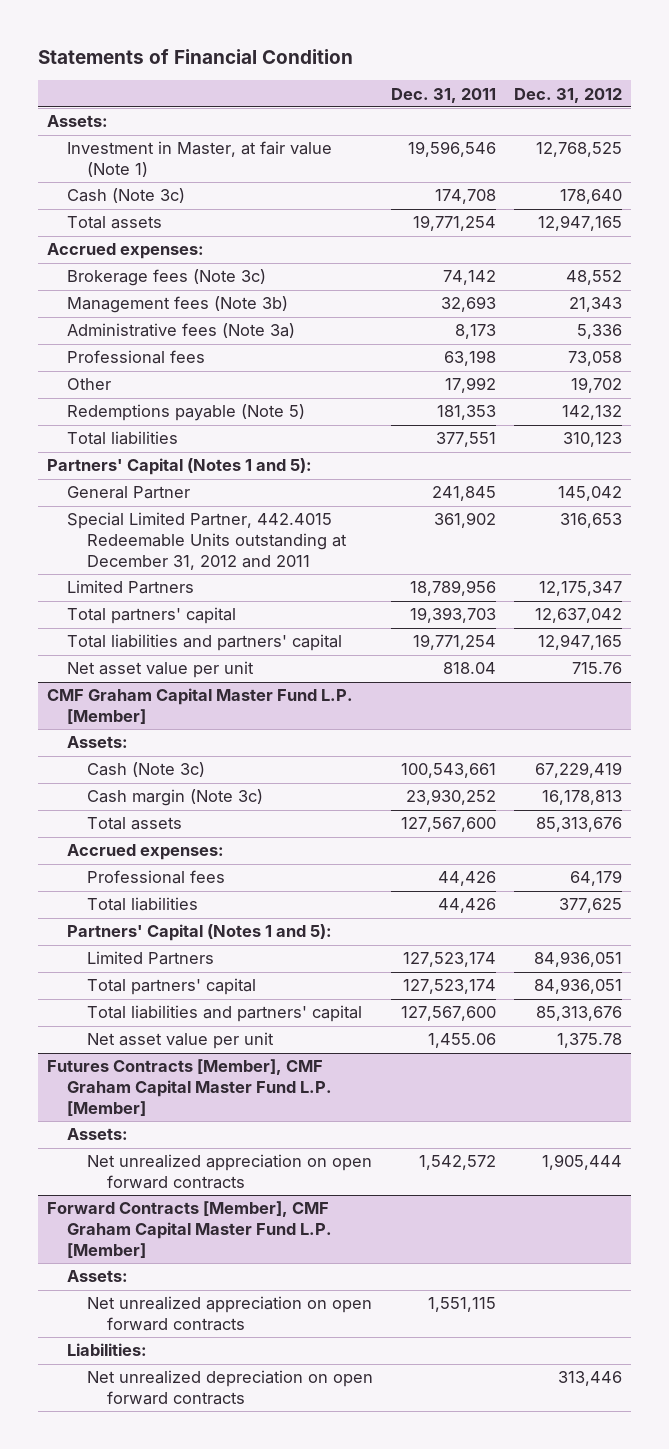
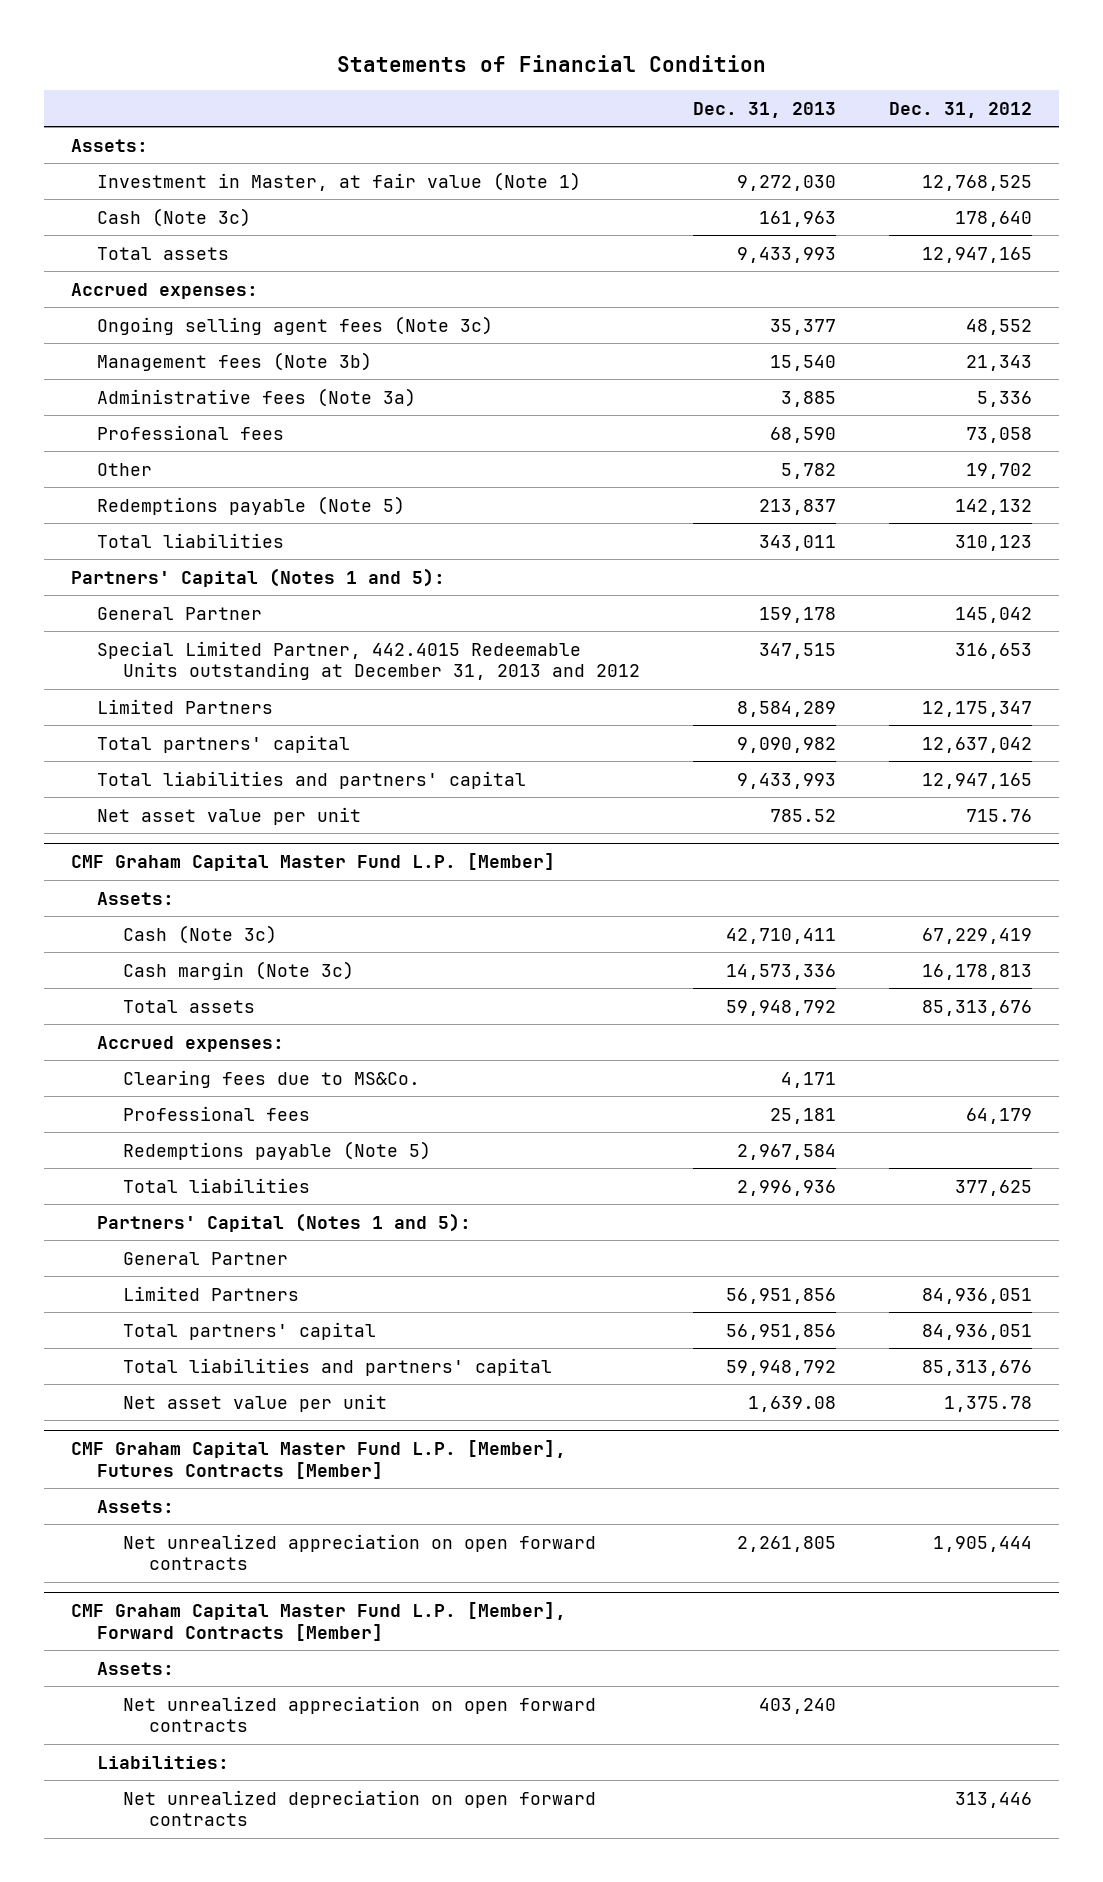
[391,87,497,103] Dec. 31, 2011 -> none
none -> [693,101,837,118] Dec. 31, 2013
[67,269,267,287] Brokerage fees (Note 3c) -> [96,315,493,335] Ongoing selling agent fees (Note 3c)
[67,512,348,570] Special Limited Partner, 442.4015 Redeemable Units outstanding at December 31, 2012 and 2011 -> [96,640,640,681] Special Limited Partner, 442.4015 Redeemable Units outstanding at December 31, 2013 and 2012
none -> [122,1069,420,1088] Clearing fees due to MS&Co.
none -> [122,1140,431,1160] Redemptions payable (Note 5)
none -> [122,1251,288,1265] General Partner
[47,1059,333,1116] Futures Contracts [Member], CMF Graham Capital Master Fund L.P. [Member] -> [70,1440,566,1479] CMF Graham Capital Master Fund L.P. [Member], Futures Contracts [Member]
[47,1201,333,1258] Forward Contracts [Member], CMF Graham Capital Master Fund L.P. [Member] -> [70,1602,566,1641] CMF Graham Capital Master Fund L.P. [Member], Forward Contracts [Member]

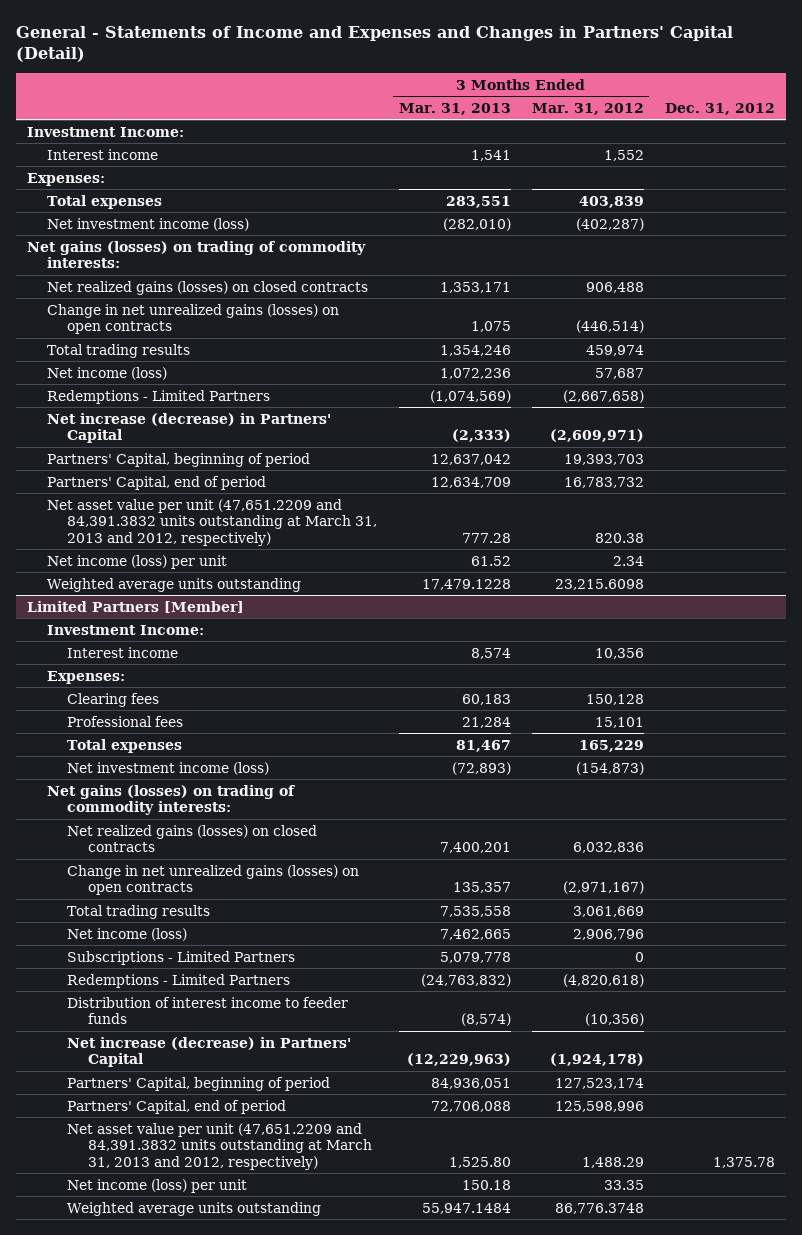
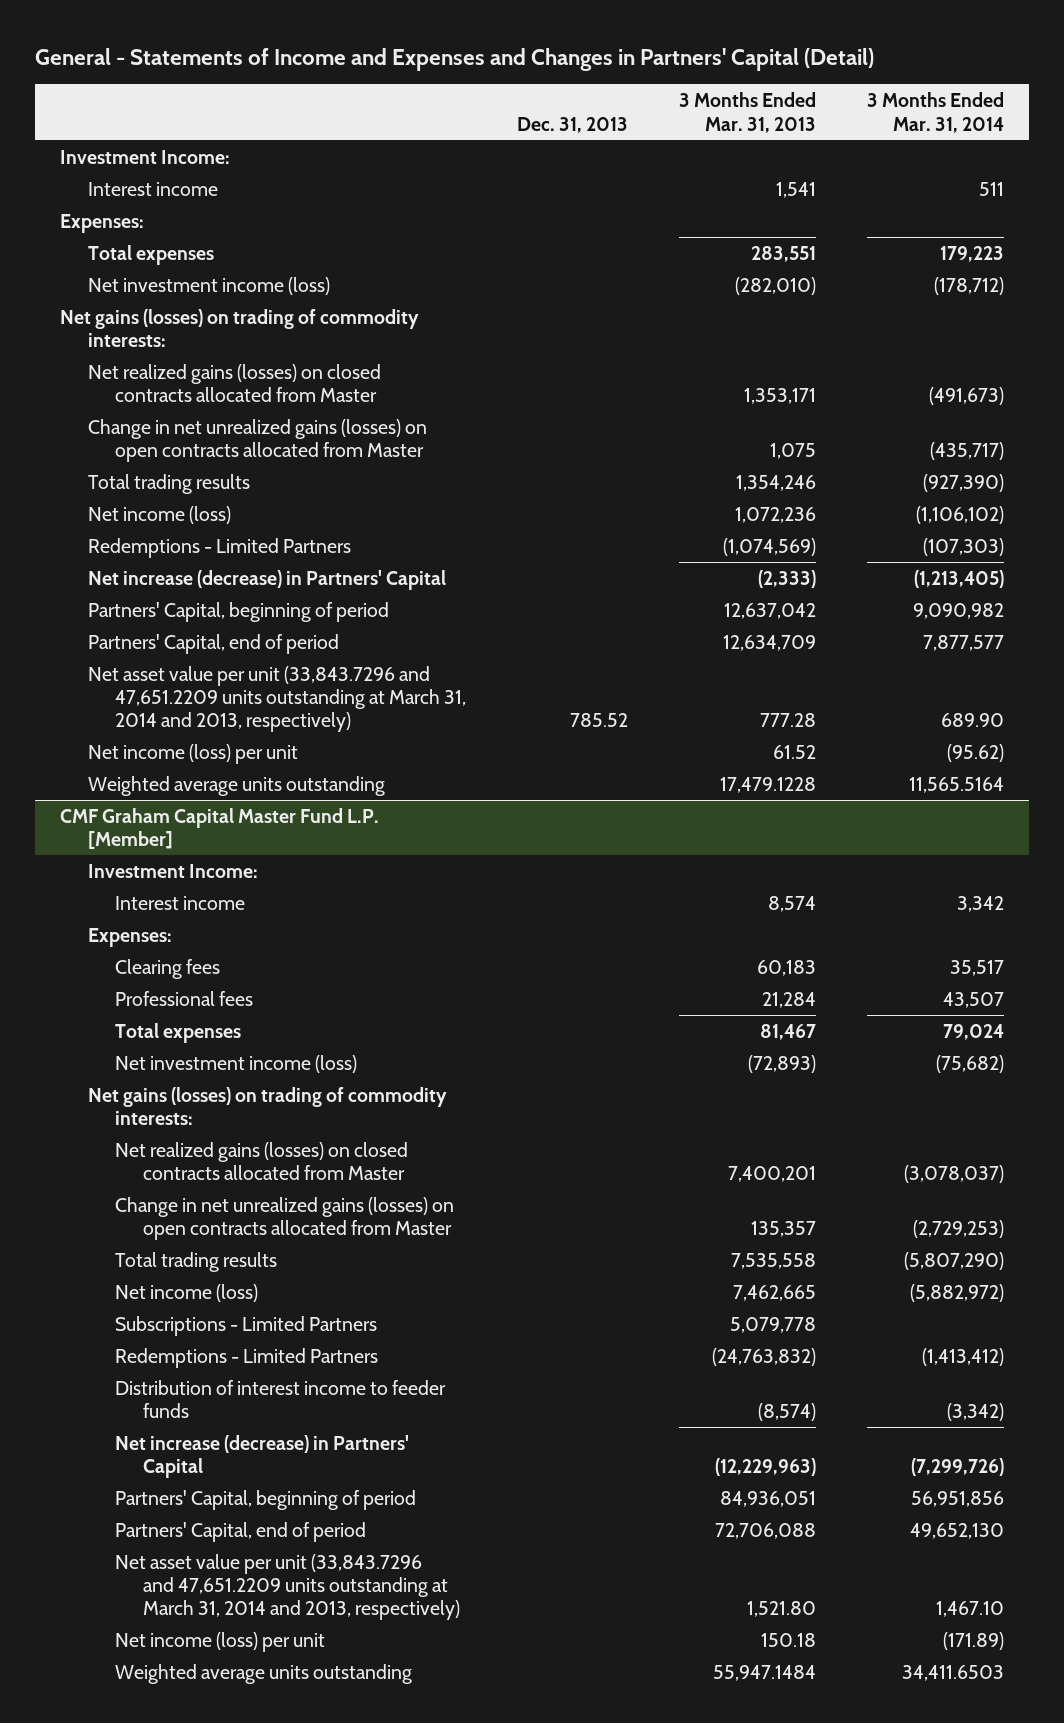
[532,102,645,115] Mar. 31, 2012 -> none
[665,102,776,115] Dec. 31, 2012 -> none
none -> [517,116,629,133] Dec. 31, 2013
none -> [866,92,1004,133] 3 Months Ended Mar. 31, 2014
[47,280,369,295] Net realized gains (losses) on closed contracts -> [87,363,381,403] Net realized gains (losses) on closed contracts allocated from Master
[47,303,340,335] Change in net unrealized gains (losses) on open contracts -> [87,418,427,463] Change in net unrealized gains (losses) on open contracts allocated from Master
[47,498,378,546] Net asset value per unit (47,651.2209 and 84,391.3832 units outstanding at March 31, 2013 and 2012, respectively) -> [87,665,467,733] Net asset value per unit (33,843.7296 and 47,651.2209 units outstanding at March 31, 2014 and 2013, respectively)
[26,600,244,613] Limited Partners [Member] -> none
none -> [60,807,380,850] CMF Graham Capital Master Fund L.P. [Member]
[67,824,318,853] Net realized gains (losses) on closed contracts -> [115,1141,409,1181] Net realized gains (losses) on closed contracts allocated from Master
[67,864,360,896] Change in net unrealized gains (losses) on open contracts -> [115,1196,455,1241] Change in net unrealized gains (losses) on open contracts allocated from Master
[67,1122,372,1170] Net asset value per unit (47,651.2209 and 84,391.3832 units outstanding at March 31, 2013 and 2012, respectively) -> [115,1553,461,1621] Net asset value per unit (33,843.7296 and 47,651.2209 units outstanding at March 31, 2014 and 2013, respectively)
[448,1156,511,1168] 1,525.80 -> [747,1601,817,1618] 1,521.80

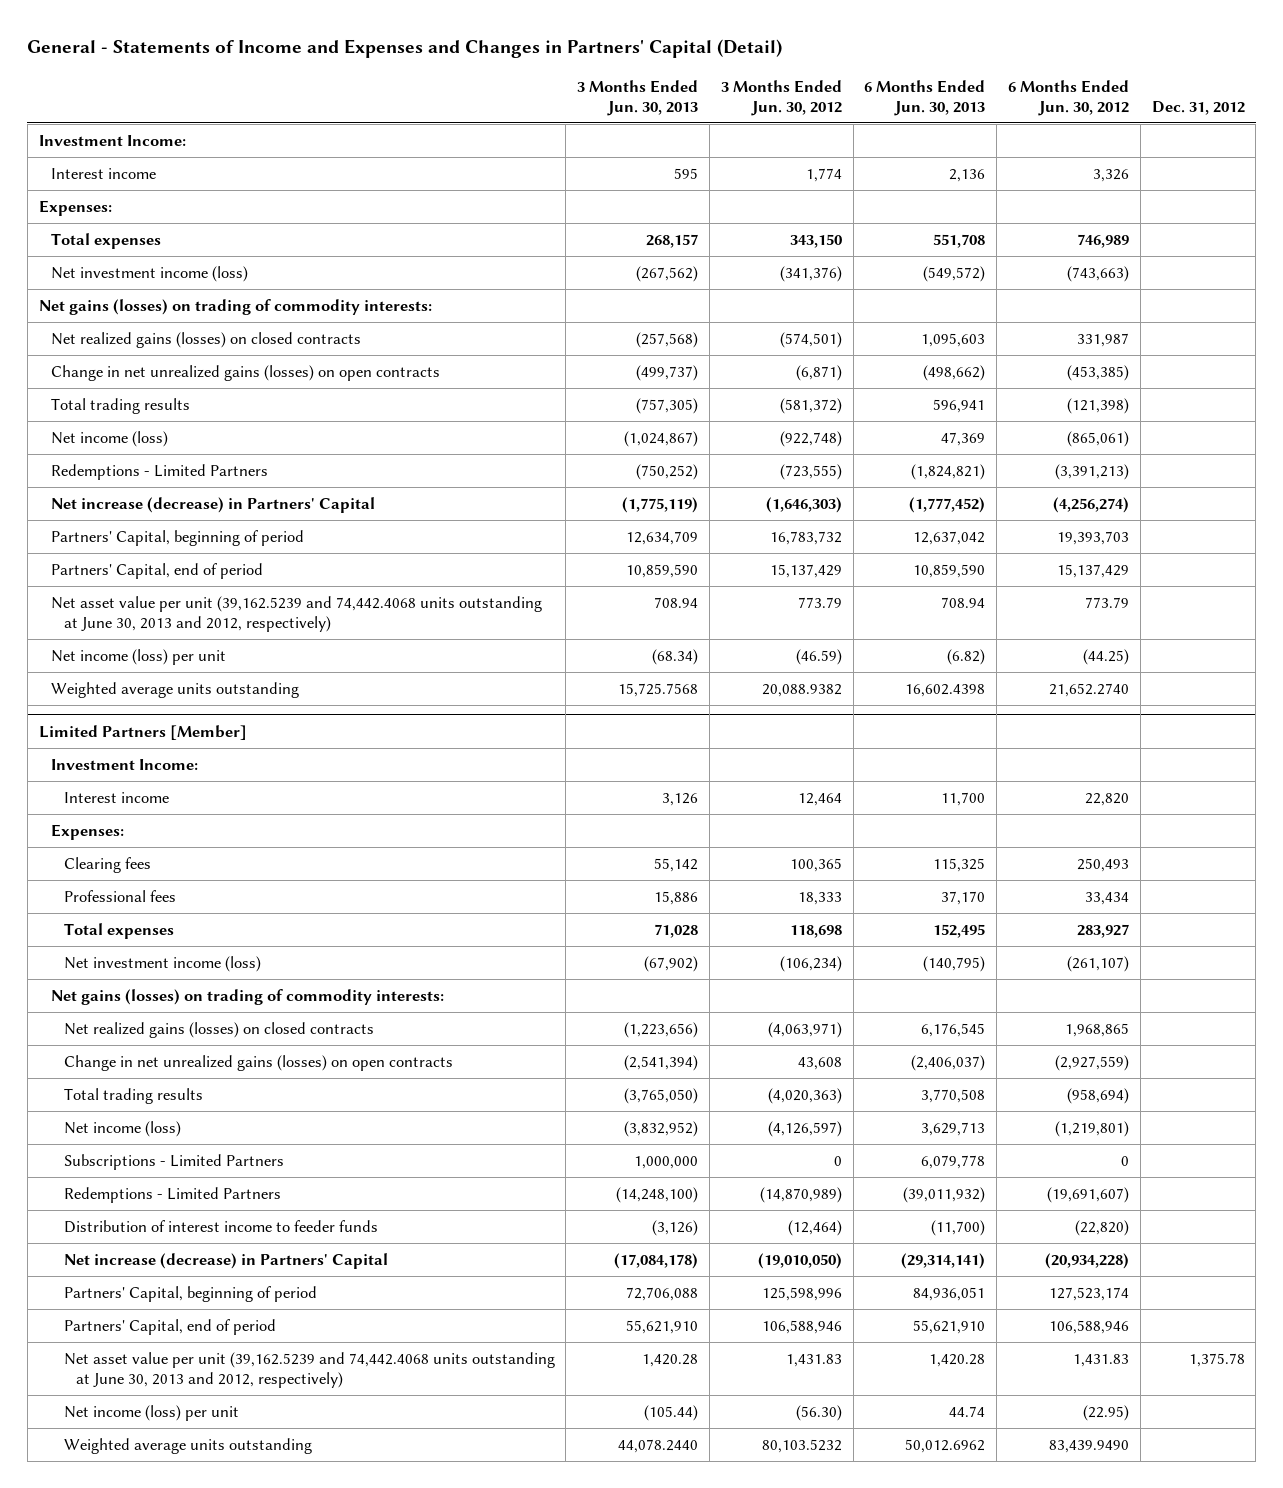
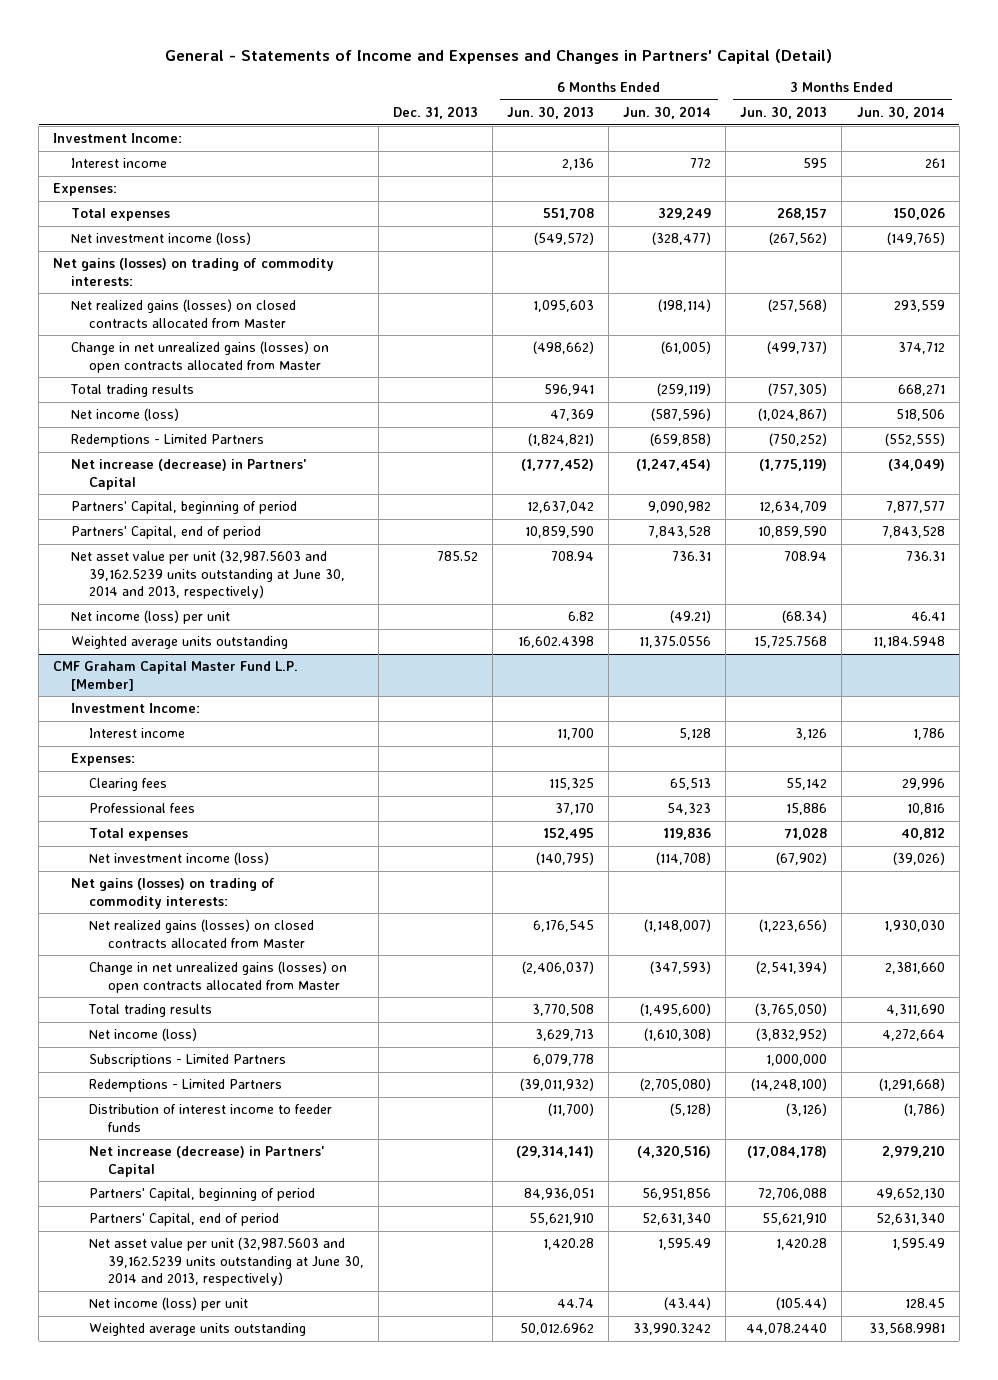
[720,79,842,116] 3 Months Ended Jun. 30, 2012 -> none
[1007,79,1129,116] 6 Months Ended Jun. 30, 2012 -> none
[1151,100,1245,115] Dec. 31, 2012 -> none
none -> [392,105,478,119] Dec. 31, 2013
none -> [623,105,712,119] Jun. 30, 2014
none -> [856,105,945,119] Jun. 30, 2014
[51,331,362,348] Net realized gains (losses) on closed contracts -> [71,299,297,328] Net realized gains (losses) on closed contracts allocated from Master
[51,364,441,381] Change in net unrealized gains (losses) on open contracts -> [71,341,330,373] Change in net unrealized gains (losses) on open contracts allocated from Master
[51,595,543,632] Net asset value per unit (39,162.5239 and 74,442.4068 units outstanding at June 30, 2013 and 2012, respectively) -> [71,550,346,600] Net asset value per unit (32,987.5603 and 39,162.5239 units outstanding at June 30, 2014 and 2013, respectively)
[947,648,986,665] (6.82) -> [567,611,594,622] 6.82
[38,724,247,740] Limited Partners [Member] -> none
none -> [53,661,299,691] CMF Graham Capital Master Fund L.P. [Member]
[63,1021,374,1038] Net realized gains (losses) on closed contracts -> [89,919,315,948] Net realized gains (losses) on closed contracts allocated from Master
[63,1054,453,1071] Change in net unrealized gains (losses) on open contracts -> [89,961,348,993] Change in net unrealized gains (losses) on open contracts allocated from Master
[63,1351,555,1388] Net asset value per unit (39,162.5239 and 74,442.4068 units outstanding at June 30, 2013 and 2012, respectively) -> [89,1237,364,1287] Net asset value per unit (32,987.5603 and 39,162.5239 units outstanding at June 30, 2014 and 2013, respectively)

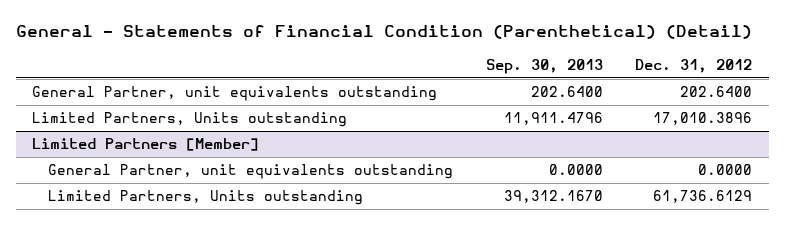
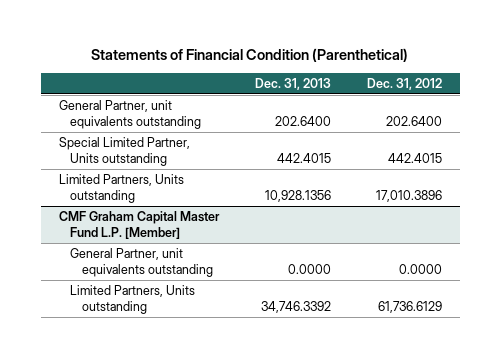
[15,25,752,40] General - Statements of Financial Condition (Parenthetical) (Detail) -> [91,48,409,63] Statements of Financial Condition (Parenthetical)
[485,58,603,74] Sep. 30, 2013 -> none
none -> [254,77,331,90] Dec. 31, 2013
none -> [58,137,190,167] Special Limited Partner, Units outstanding
[32,138,260,152] Limited Partners [Member] -> none
none -> [58,211,220,240] CMF Graham Capital Master Fund L.P. [Member]

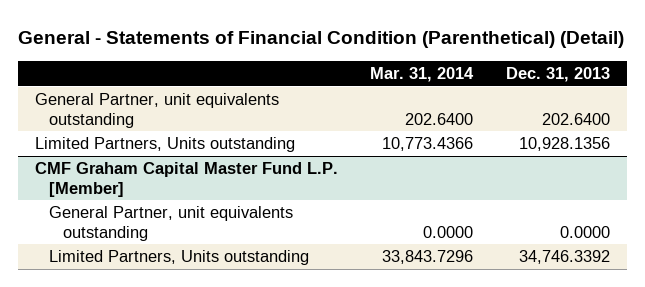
[91,48,409,63] Statements of Financial Condition (Parenthetical) -> [18,30,625,48] General - Statements of Financial Condition (Parenthetical) (Detail)
[366,77,442,90] Dec. 31, 2012 -> none
none -> [370,66,475,82] Mar. 31, 2014
[58,137,190,167] Special Limited Partner, Units outstanding -> none

